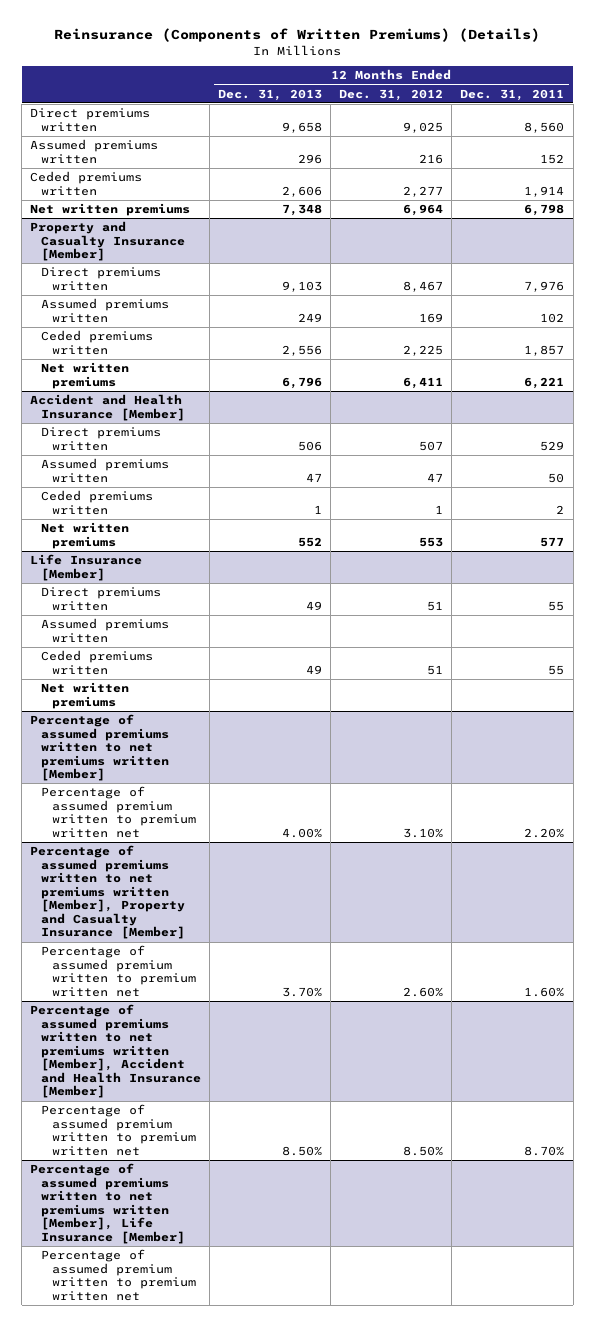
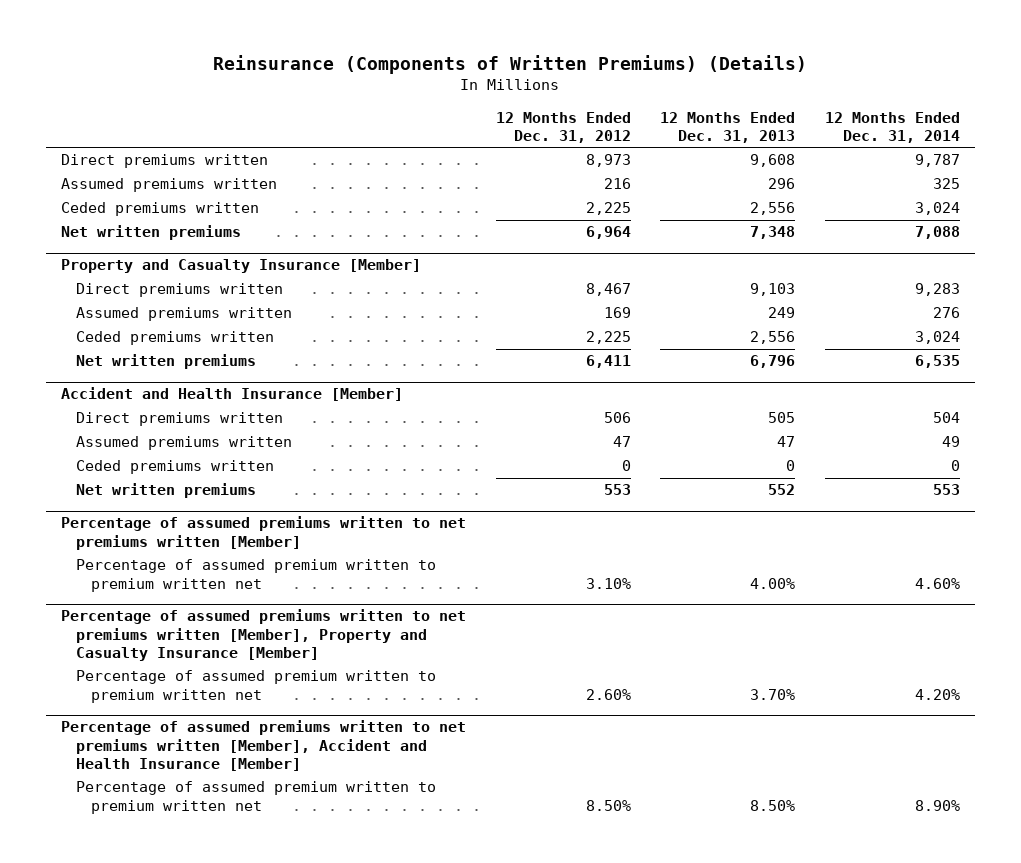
[460,88,565,101] Dec. 31, 2011 -> none
none -> [824,111,960,143] 12 Months Ended Dec. 31, 2014
[282,121,323,133] 9,658 -> [750,154,796,168] 9,608
[403,121,444,133] 9,025 -> [585,154,631,168] 8,973
[282,185,323,197] 2,606 -> [750,202,796,216] 2,556
[403,185,444,197] 2,277 -> [585,202,631,216] 2,225
[298,440,323,451] 506 -> [768,412,796,424] 505
[419,440,444,451] 507 -> [603,412,631,424] 506
[314,504,323,514] 1 -> [786,460,796,472] 0
[435,504,444,514] 1 -> [621,460,631,472] 0
[30,554,143,581] Life Insurance [Member] -> none
[40,587,161,611] Direct premiums written -> none
[40,618,169,643] Assumed premiums written -> none
[40,650,153,675] Ceded premiums written -> none
[40,682,129,709] Net written premiums -> none
[30,1163,185,1244] Percentage of assumed premiums written to net premiums written [Member], Life Insurance [Member] -> none
[40,1249,196,1301] Percentage of assumed premium written to premium written net -> none

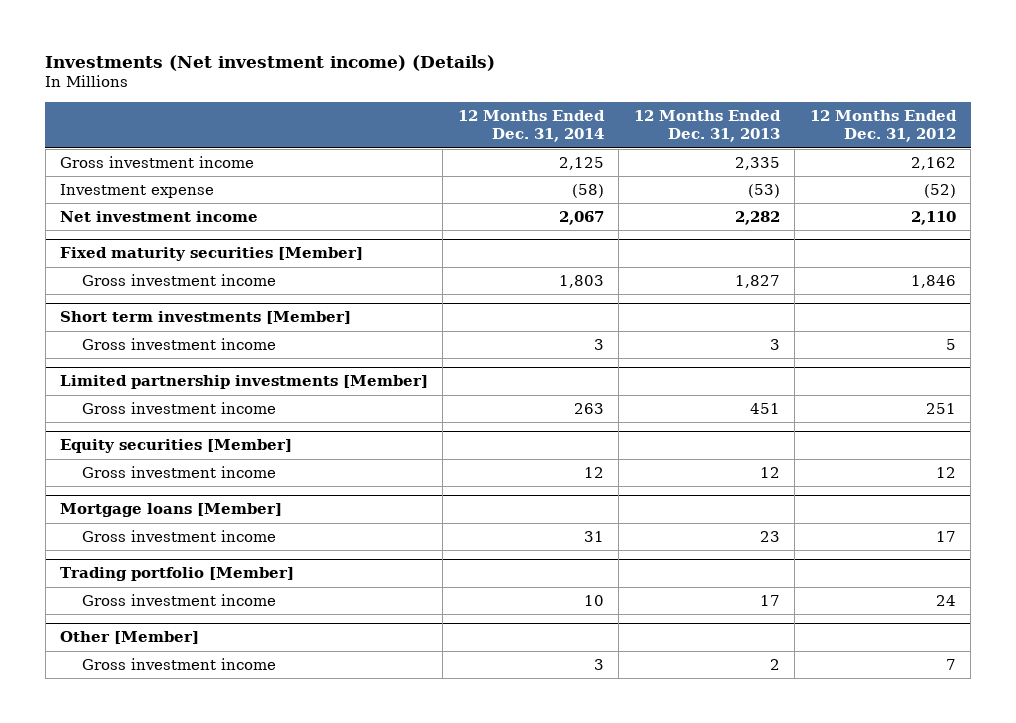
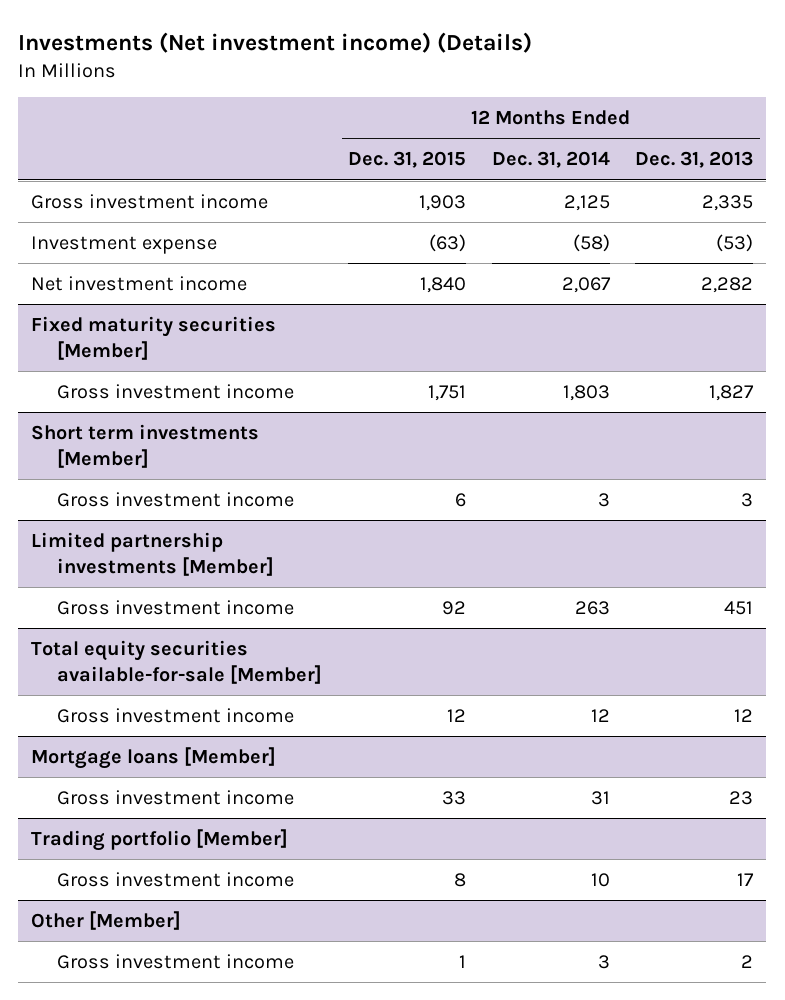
[809,109,957,143] 12 Months Ended Dec. 31, 2012 -> none
none -> [347,151,466,169] Dec. 31, 2015
[59,439,292,454] Equity securities [Member] -> [31,639,323,685] Total equity securities available-for-sale [Member]

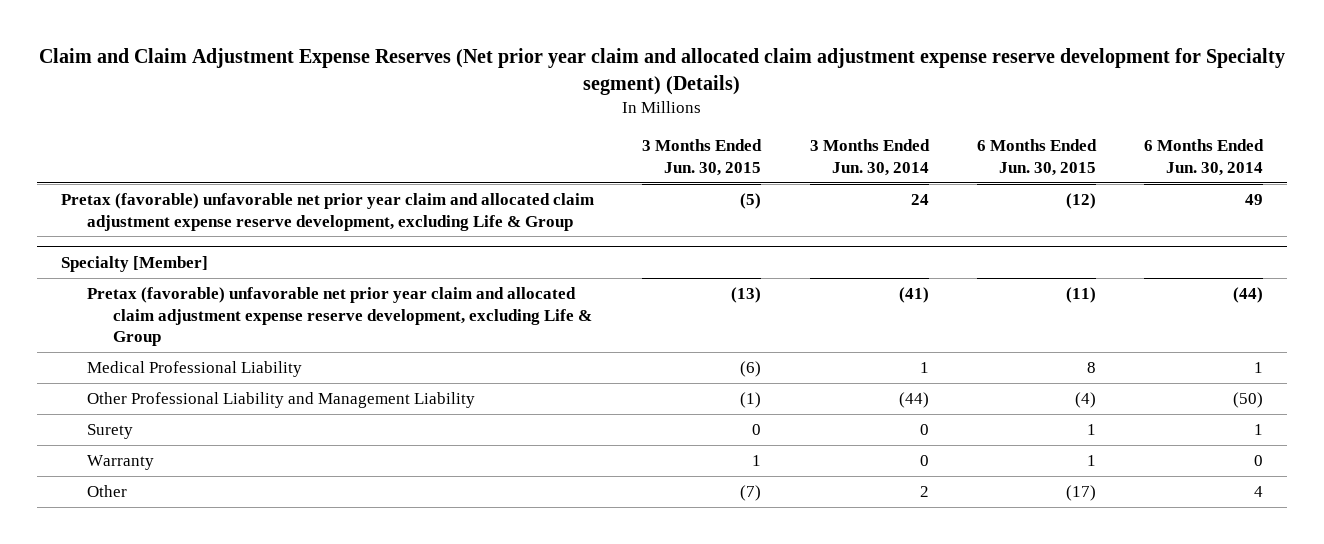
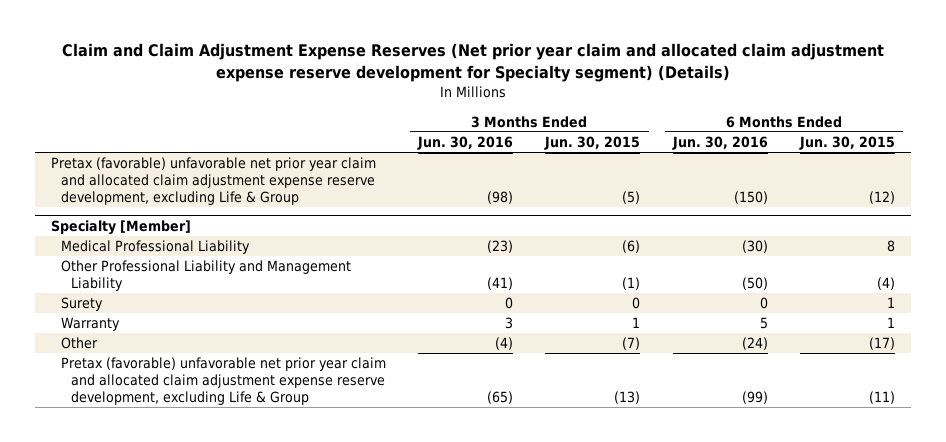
[809,139,930,177] 3 Months Ended Jun. 30, 2014 -> none
[1144,139,1265,177] 6 Months Ended Jun. 30, 2014 -> none
none -> [417,135,514,150] Jun. 30, 2016
none -> [671,135,768,150] Jun. 30, 2016
[87,286,593,347] Pretax (favorable) unfavorable net prior year claim and allocated claim adjustment expense reserve development, excluding Life & Group -> [60,357,386,406] Pretax (favorable) unfavorable net prior year claim and allocated claim adjustment expense reserve development, excluding Life & Group

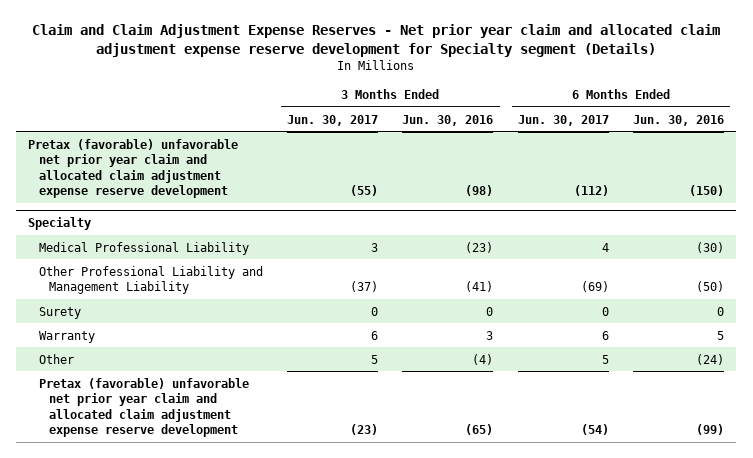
[61,43,884,83] Claim and Claim Adjustment Expense Reserves (Net prior year claim and allocated claim adjustment expense reserve development for Specialty segment) (Details) -> [32,24,721,58] Claim and Claim Adjustment Expense Reserves - Net prior year claim and allocated claim adjustment expense reserve development for Specialty segment (Details)
[544,135,641,150] Jun. 30, 2015 -> none
[799,135,896,150] Jun. 30, 2015 -> none
none -> [287,114,379,126] Jun. 30, 2017
none -> [517,114,609,126] Jun. 30, 2017
[50,157,376,206] Pretax (favorable) unfavorable net prior year claim and allocated claim adjustment expense reserve development, excluding Life & Group -> [28,138,239,199] Pretax (favorable) unfavorable net prior year claim and allocated claim adjustment expense reserve development
[50,219,191,235] Specialty [Member] -> [28,217,92,231] Specialty
[60,357,386,406] Pretax (favorable) unfavorable net prior year claim and allocated claim adjustment expense reserve development, excluding Life & Group -> [38,377,249,438] Pretax (favorable) unfavorable net prior year claim and allocated claim adjustment expense reserve development

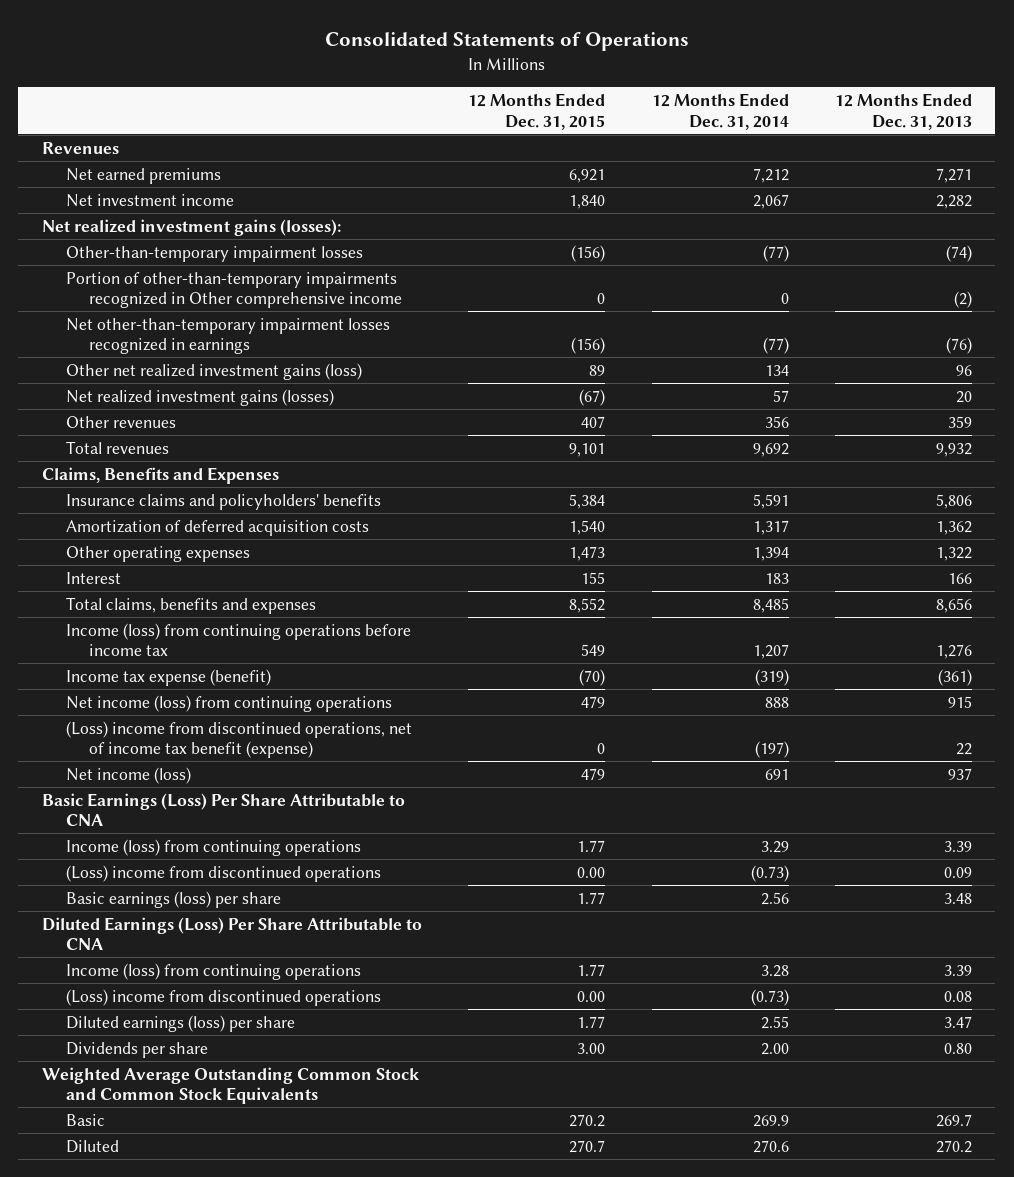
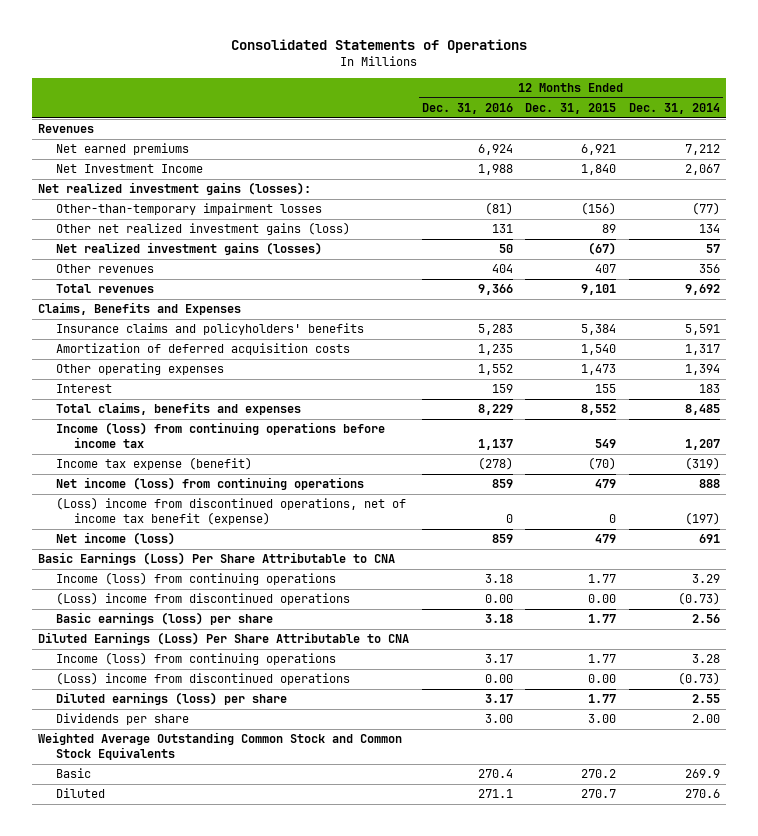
[835,93,973,130] 12 Months Ended Dec. 31, 2013 -> none
none -> [421,103,513,115] Dec. 31, 2016
[65,193,234,207] Net investment income -> [56,164,204,174] Net Investment Income
[65,271,403,309] Portion of other-than-temporary impairments recognized in Other comprehensive income -> none
[65,317,390,355] Net other-than-temporary impairment losses recognized in earnings -> none

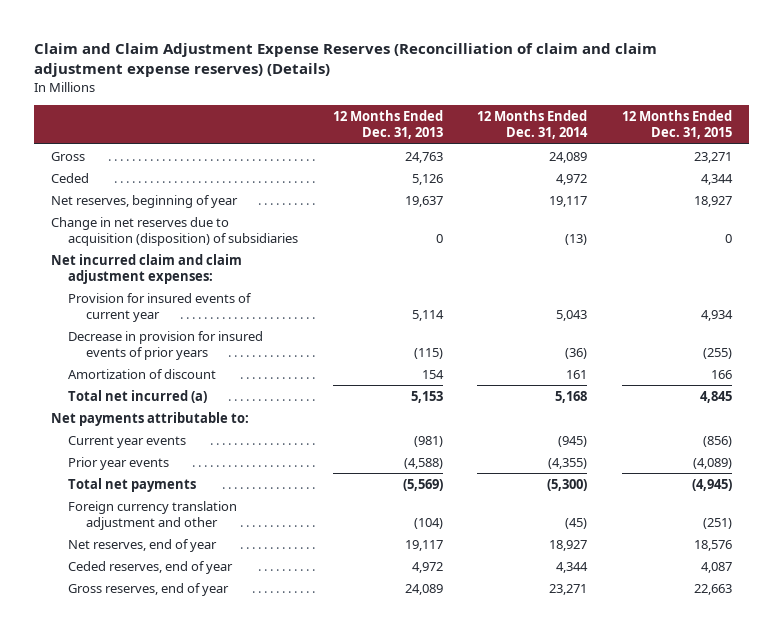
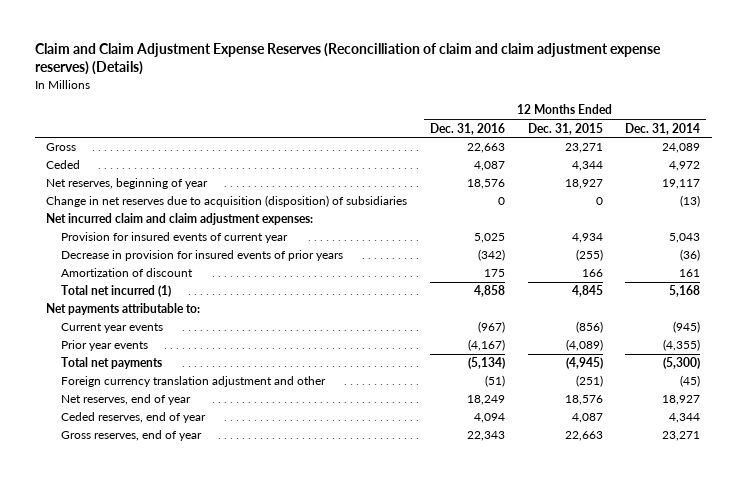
[332,109,443,140] 12 Months Ended Dec. 31, 2013 -> none
none -> [429,122,505,135] Dec. 31, 2016
[68,389,208,403] Total net incurred (a) -> [61,285,172,298] Total net incurred (1)

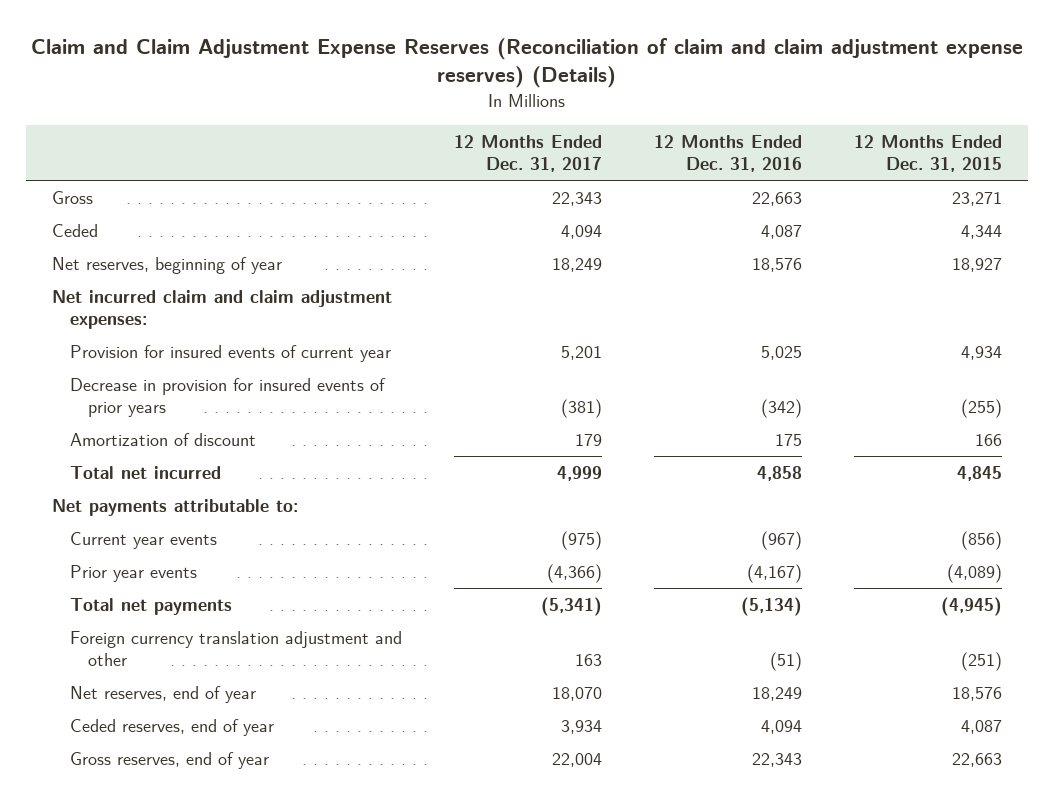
[34,42,661,76] Claim and Claim Adjustment Expense Reserves (Reconcilliation of claim and claim adjustment expense reserves) (Details) -> [31,38,1024,89] Claim and Claim Adjustment Expense Reserves (Reconciliation of claim and claim adjustment expense reserves) (Details)
[625,122,701,135] Dec. 31, 2014 -> none
none -> [454,134,603,173] 12 Months Ended Dec. 31, 2017
[46,195,408,208] Change in net reserves due to acquisition (disposition) of subsidiaries -> none
[61,285,172,298] Total net incurred (1) -> [70,465,222,479] Total net incurred

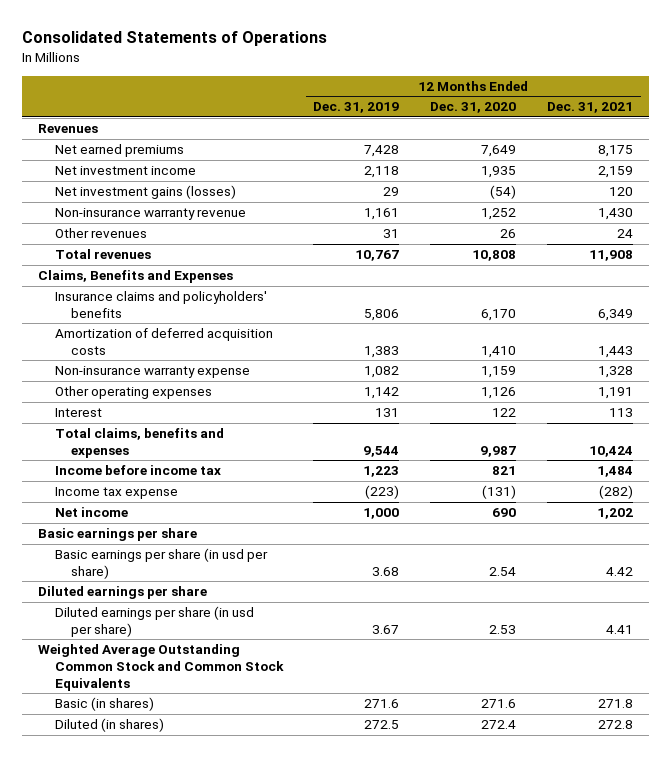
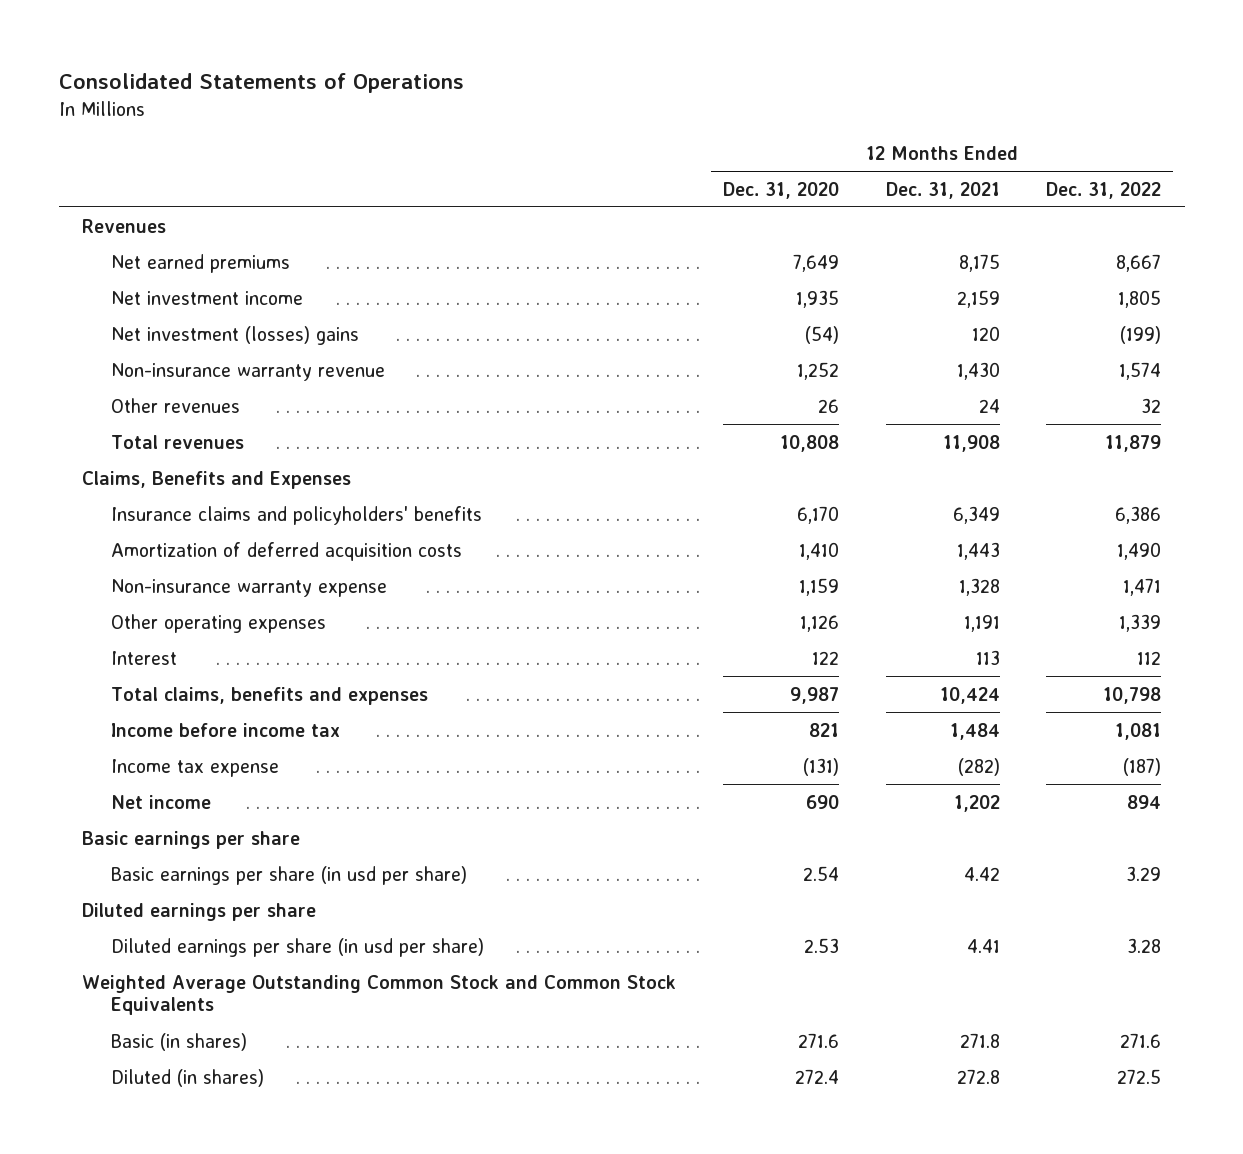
[313,102,400,114] Dec. 31, 2019 -> none
none -> [1046,181,1162,199] Dec. 31, 2022
[54,185,236,200] Net investment gains (losses) -> [111,325,360,345] Net investment (losses) gains

